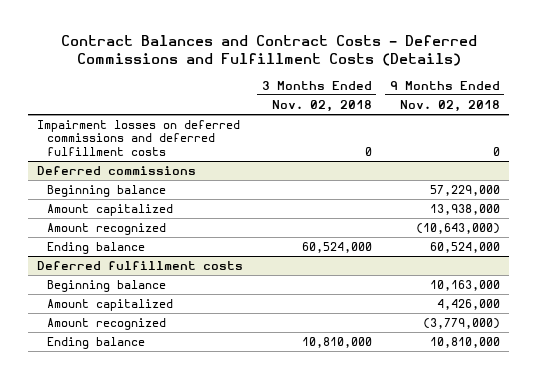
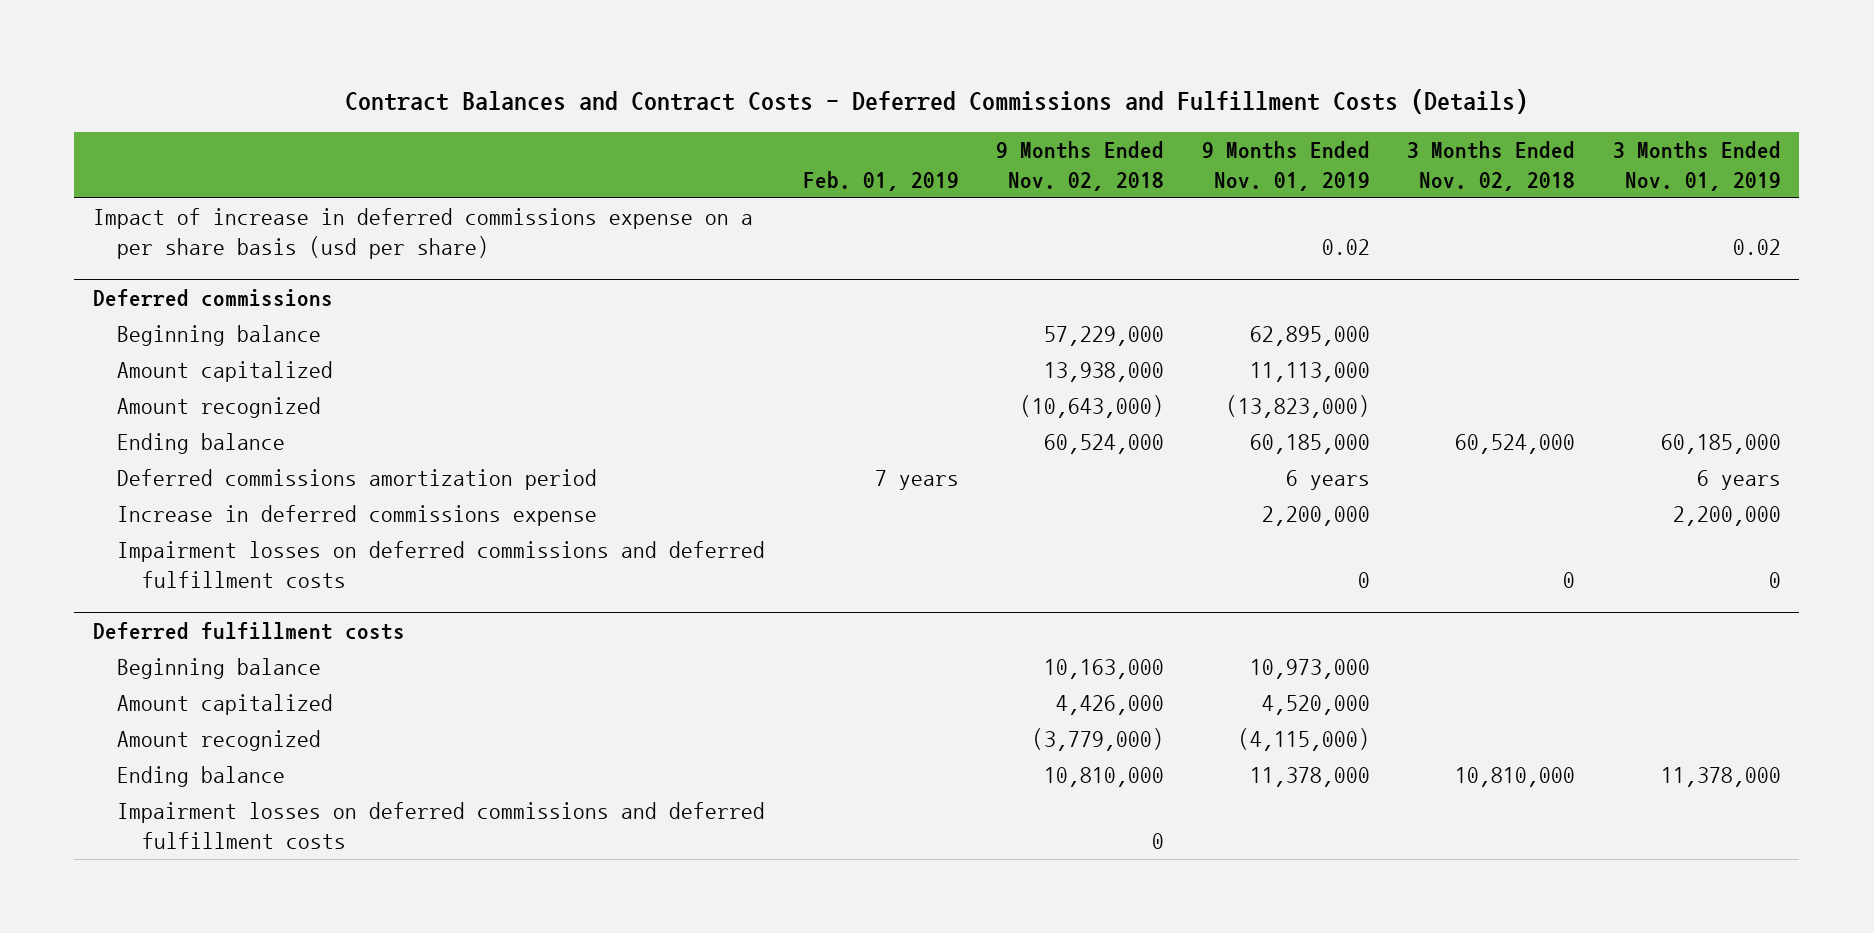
none -> [802,170,959,191] Feb. 01, 2019
none -> [1201,141,1370,191] 9 Months Ended Nov. 01, 2019
none -> [1612,141,1781,191] 3 Months Ended Nov. 01, 2019
[37,119,241,156] Impairment losses on deferred commissions and deferred fulfillment costs -> none
none -> [92,208,753,259] Impact of increase in deferred commissions expense on a per share basis (usd per share)
none -> [117,469,598,491] Deferred commissions amortization period
none -> [117,505,598,527] Increase in deferred commissions expense
none -> [117,541,766,588] Impairment losses on deferred commissions and deferred fulfillment costs
none -> [117,802,766,849] Impairment losses on deferred commissions and deferred fulfillment costs

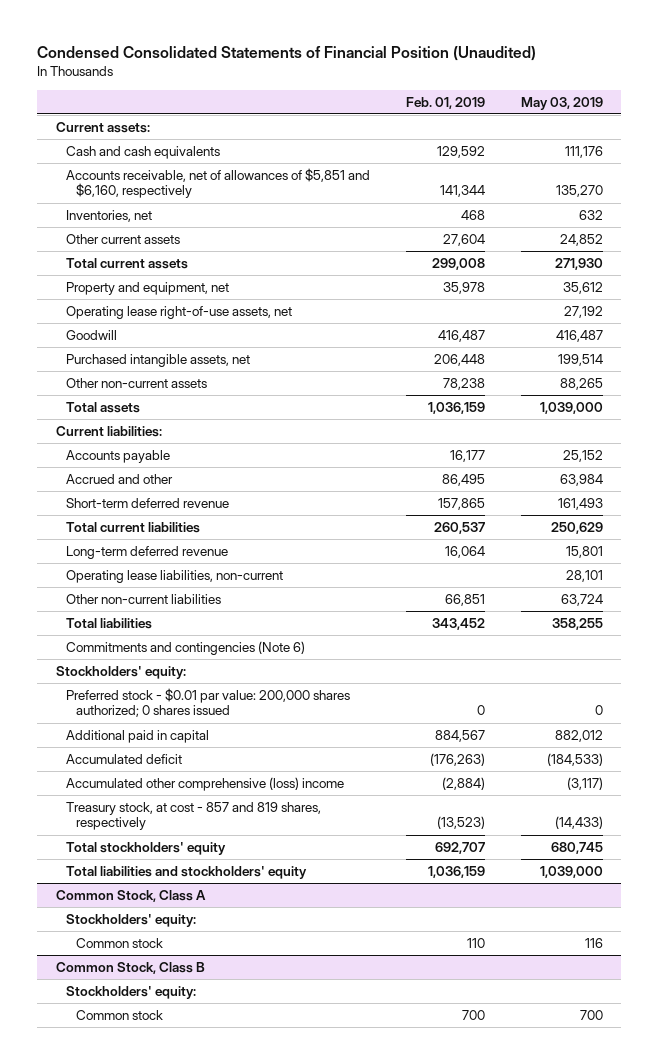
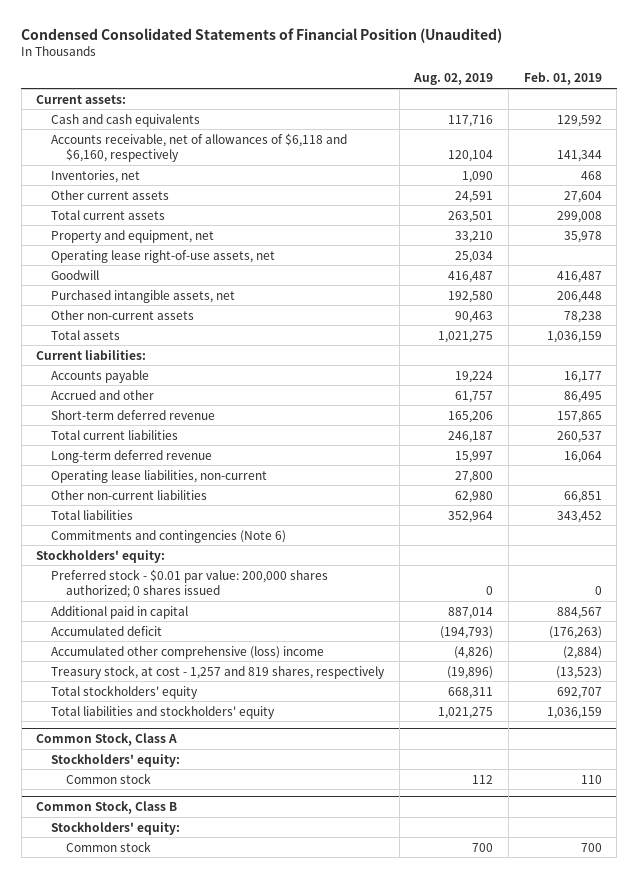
[521,96,604,110] May 03, 2019 -> none
none -> [413,73,494,86] Aug. 02, 2019
[65,167,370,199] Accounts receivable, net of allowances of $5,851 and $6,160, respectively -> [51,132,348,163] Accounts receivable, net of allowances of $6,118 and $6,160, respectively
[65,801,321,831] Treasury stock, at cost - 857 and 819 shares, respectively -> [51,664,386,679] Treasury stock, at cost - 1,257 and 819 shares, respectively

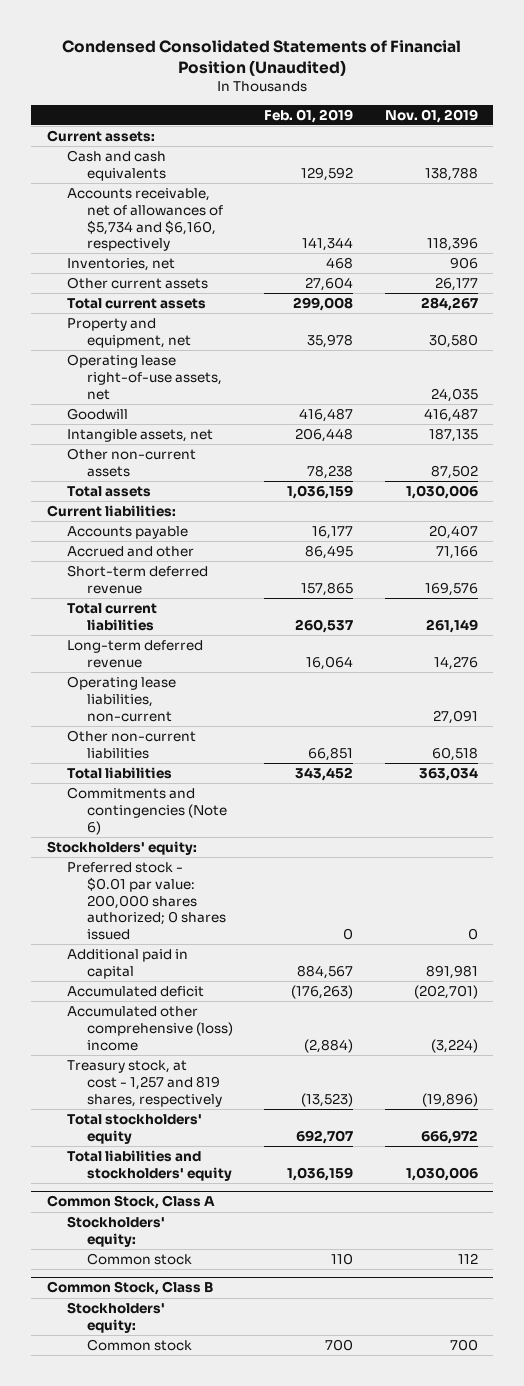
[413,73,494,86] Aug. 02, 2019 -> none
none -> [384,108,478,123] Nov. 01, 2019
[51,132,348,163] Accounts receivable, net of allowances of $6,118 and $6,160, respectively -> [66,187,223,252] Accounts receivable, net of allowances of $5,734 and $6,160, respectively
[51,289,236,303] Purchased intangible assets, net -> [66,428,213,442] Intangible assets, net

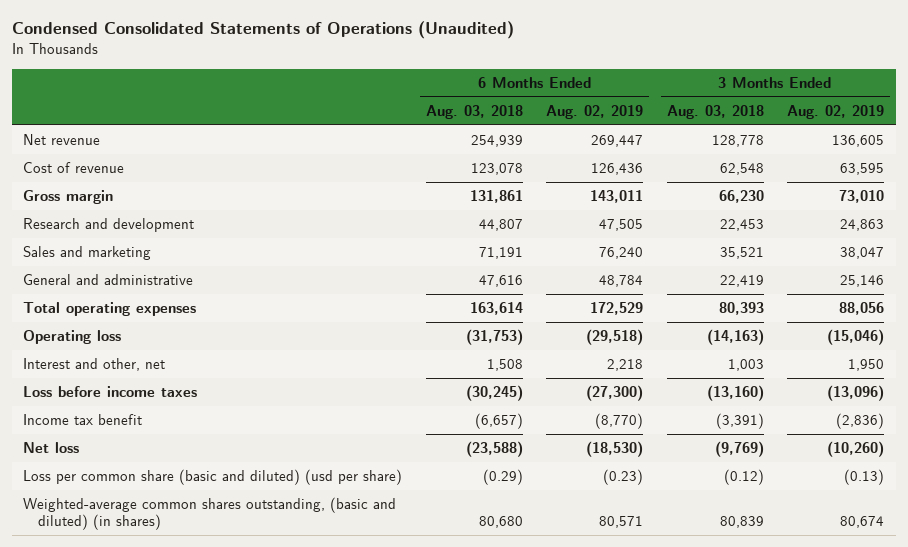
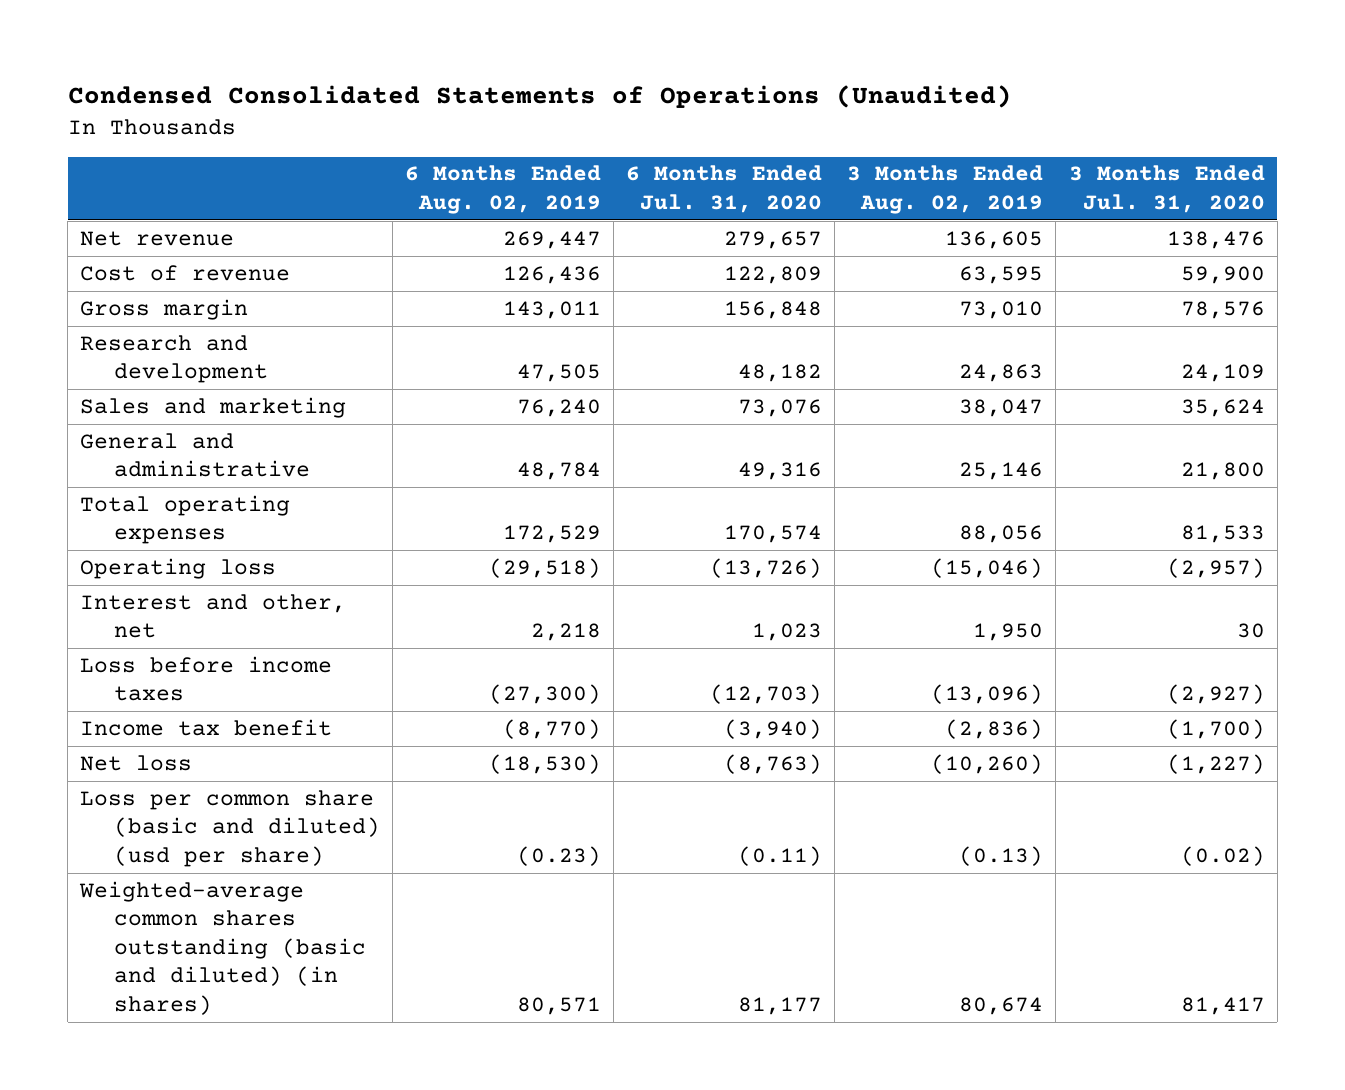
[425,104,523,119] Aug. 03, 2018 -> none
[666,104,764,119] Aug. 03, 2018 -> none
none -> [626,165,823,213] 6 Months Ended Jul. 31, 2020
none -> [1068,165,1265,213] 3 Months Ended Jul. 31, 2020
[23,497,397,531] Weighted-average common shares outstanding, (basic and diluted) (in shares) -> [79,880,366,1016] Weighted-average common shares outstanding (basic and diluted) (in shares)

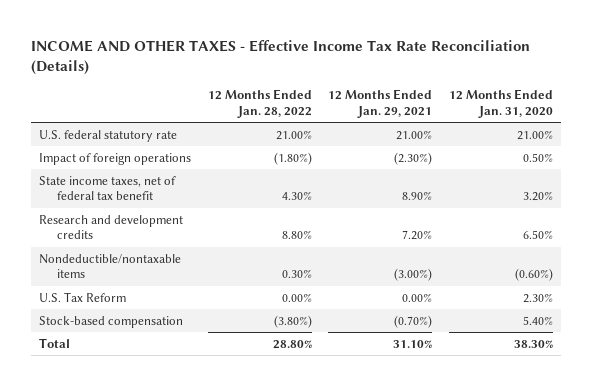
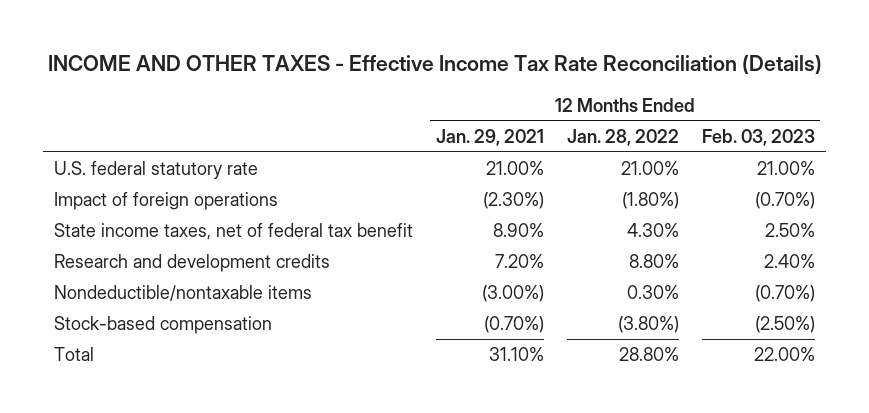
[449,89,554,119] 12 Months Ended Jan. 31, 2020 -> none
none -> [701,128,815,146] Feb. 03, 2023
[39,291,127,302] U.S. Tax Reform -> none

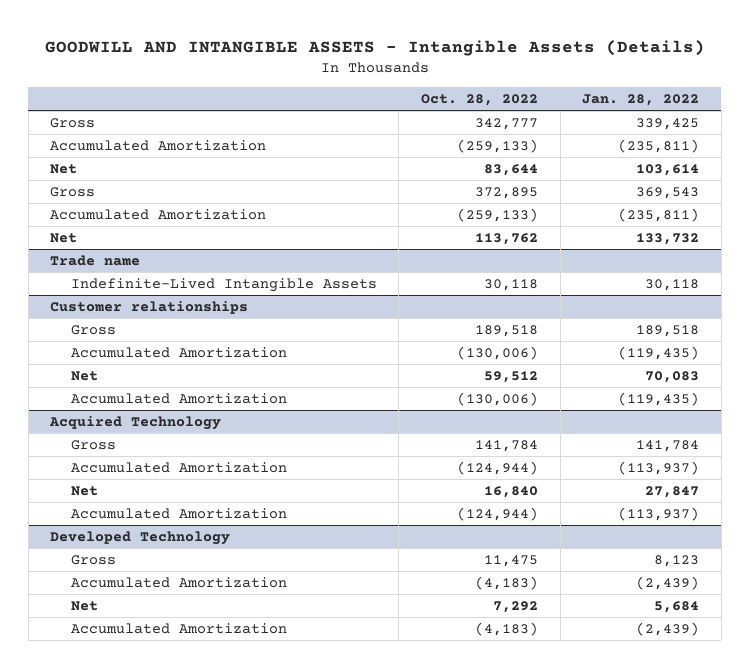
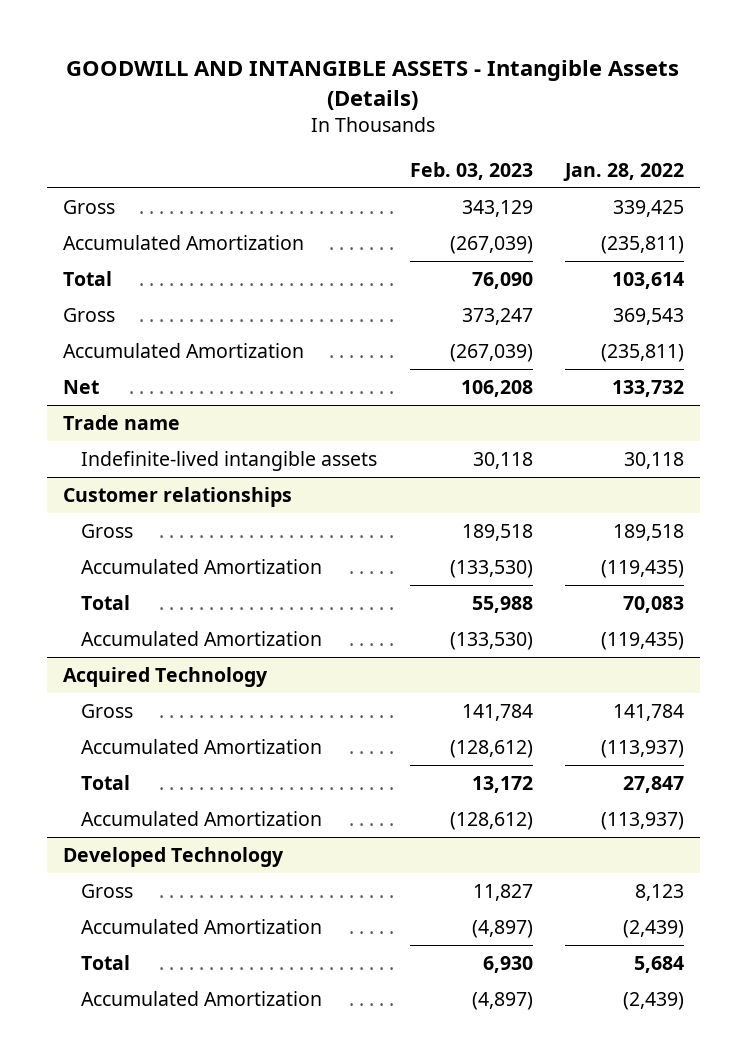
[421,94,539,107] Oct. 28, 2022 -> none
none -> [409,161,533,180] Feb. 03, 2023
[50,163,78,174] Net -> [62,270,112,286] Total
[70,277,377,292] Indefinite-Lived Intangible Assets -> [81,450,378,471] Indefinite-lived intangible assets
[70,370,98,381] Net -> [81,594,131,610] Total
[70,485,98,496] Net -> [81,774,131,790] Total
[70,600,98,611] Net -> [81,954,131,970] Total

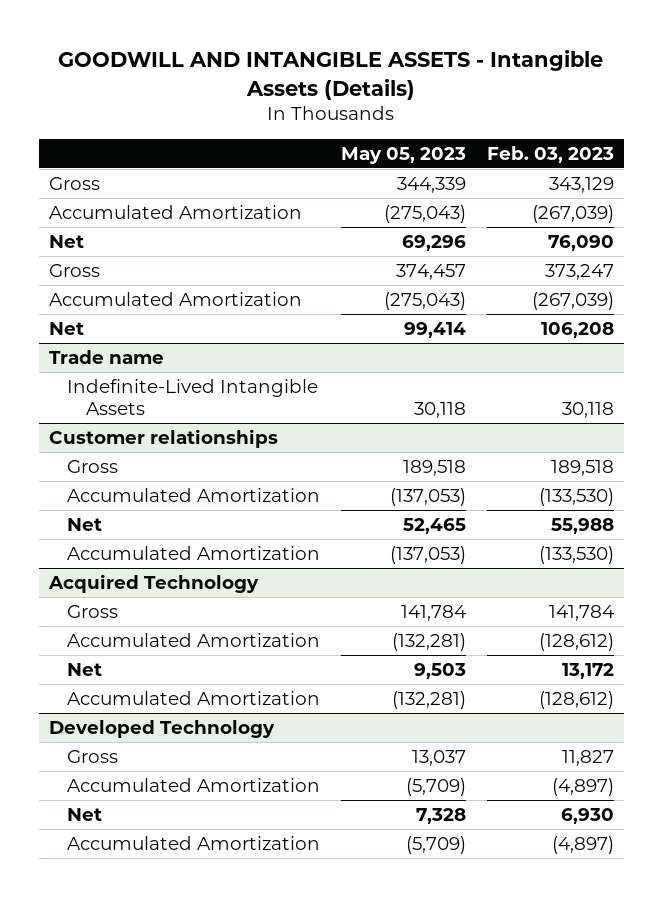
[563,162,685,181] Jan. 28, 2022 -> none
none -> [341,146,467,164] May 05, 2023
[62,270,112,286] Total -> [49,234,85,248] Net
[81,450,378,471] Indefinite-lived intangible assets -> [67,378,319,415] Indefinite-Lived Intangible Assets
[81,594,131,610] Total -> [67,517,103,531] Net
[81,774,131,790] Total -> [67,662,103,676] Net
[81,954,131,970] Total -> [67,807,103,821] Net

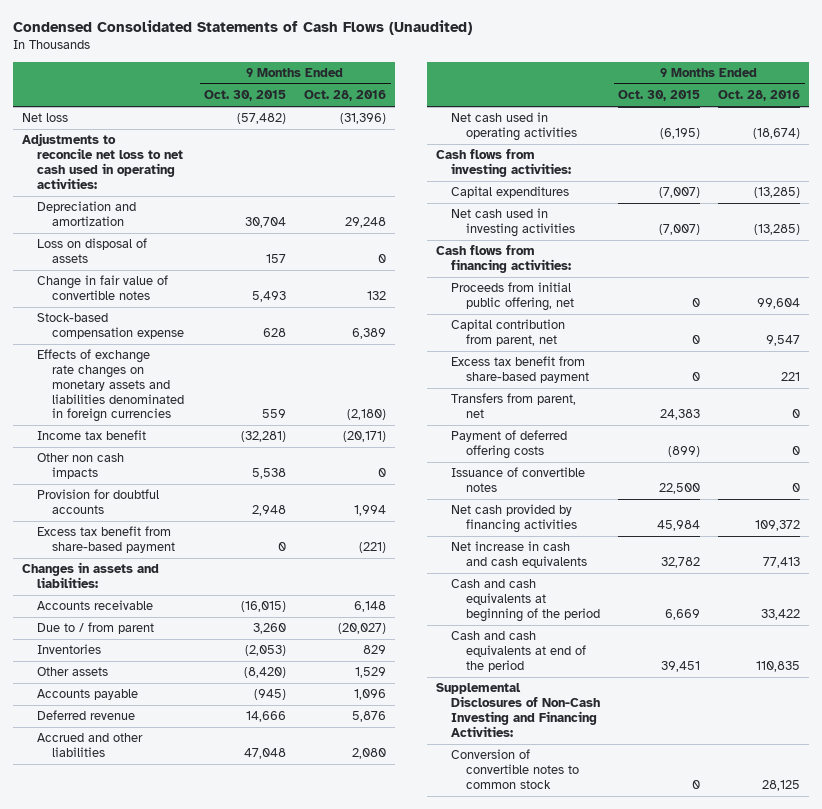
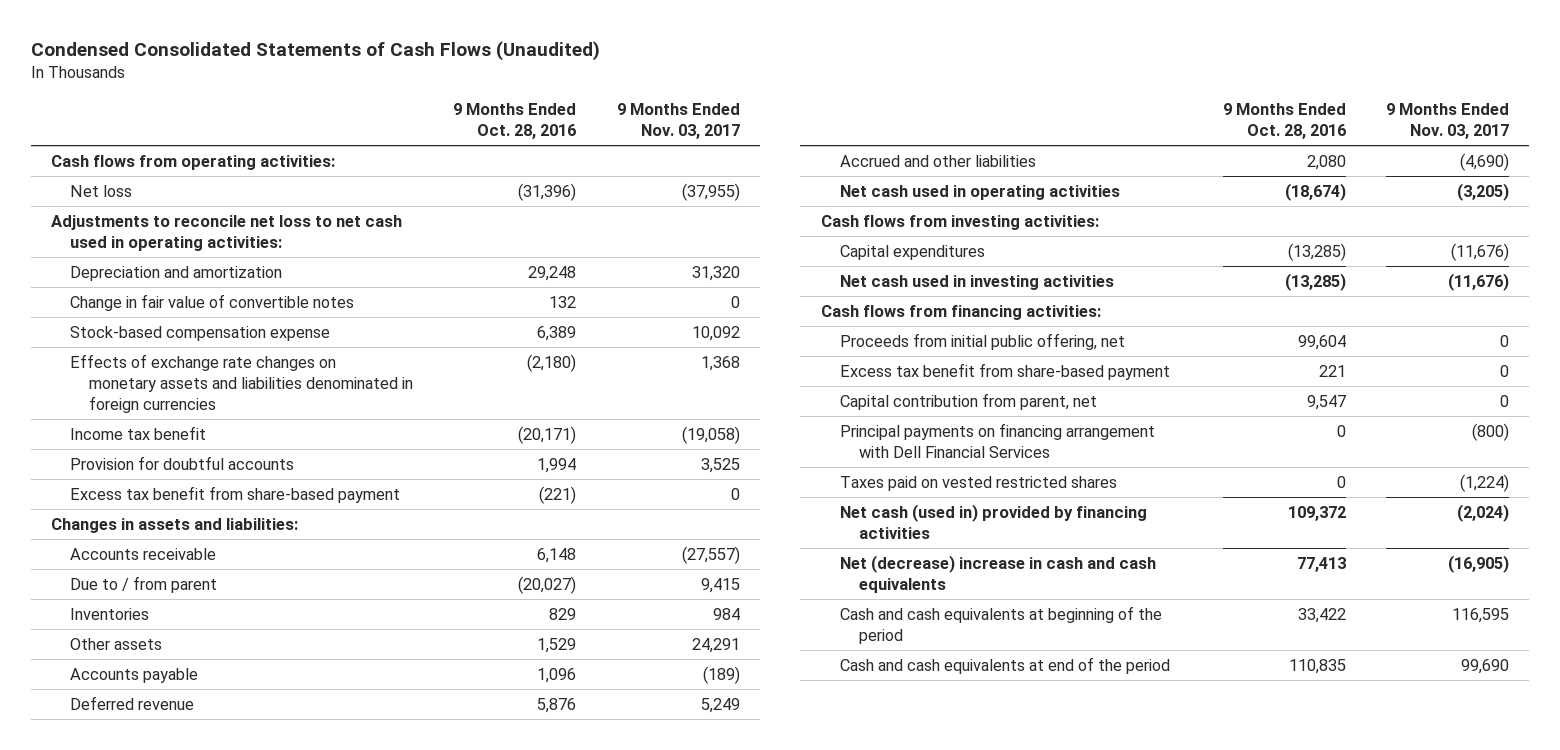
[204,90,287,102] Oct. 30, 2015 -> none
none -> [616,103,740,140] 9 Months Ended Nov. 03, 2017
none -> [50,154,335,170] Cash flows from operating activities:
[37,238,148,264] Loss on disposal of assets -> none
[37,453,125,480] Other non cash impacts -> none
[450,393,576,419] Transfers from parent, net -> none
[450,467,585,493] Issuance of convertible notes -> none
[450,319,565,347] Capital contribution from parent, net -> [839,392,1097,410] Capital contribution from parent, net
none -> [839,422,1155,458] Principal payments on financing arrangement with Dell Financial Services
[450,430,567,460] Payment of deferred offering costs -> [839,475,1117,491] Taxes paid on vested restricted shares
[450,504,578,534] Net cash provided by financing activities -> [839,503,1147,539] Net cash (used in) provided by financing activities
[450,541,588,569] Net increase in cash and cash equivalents -> [839,554,1156,593] Net (decrease) increase in cash and cash equivalents
[435,683,600,737] Supplemental Disclosures of Non-Cash Investing and Financing Activities: -> none
[450,749,580,789] Conversion of convertible notes to common stock -> none

